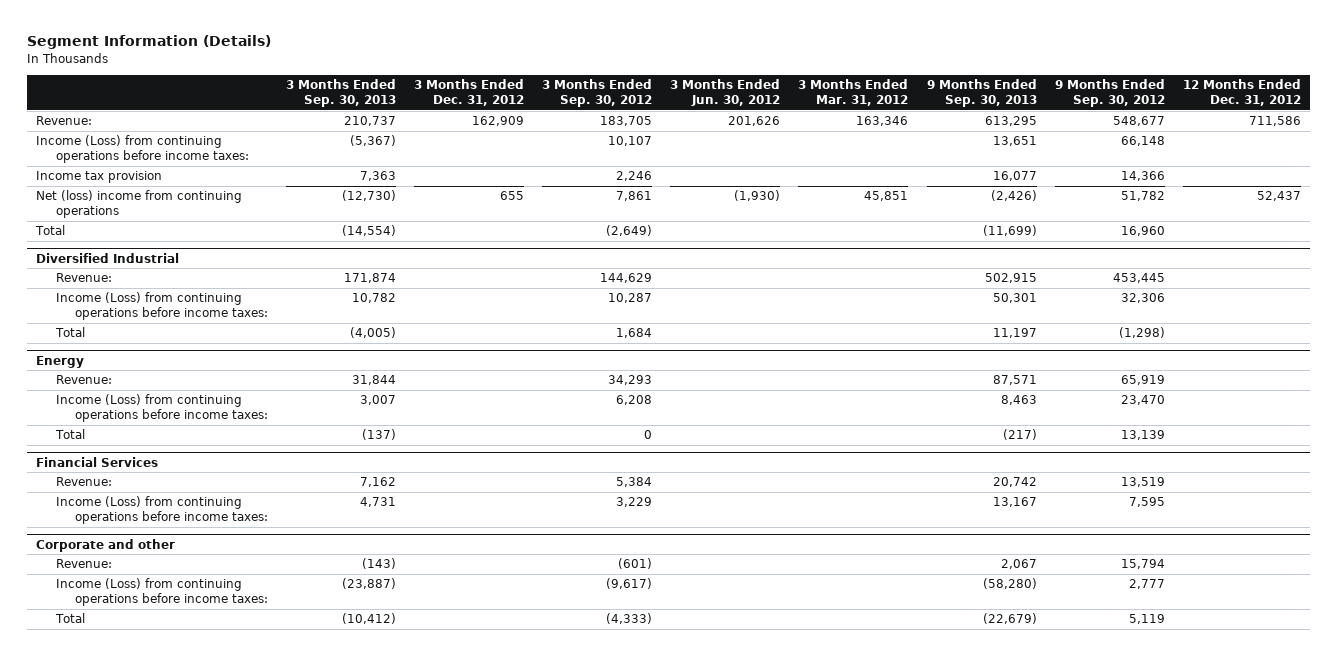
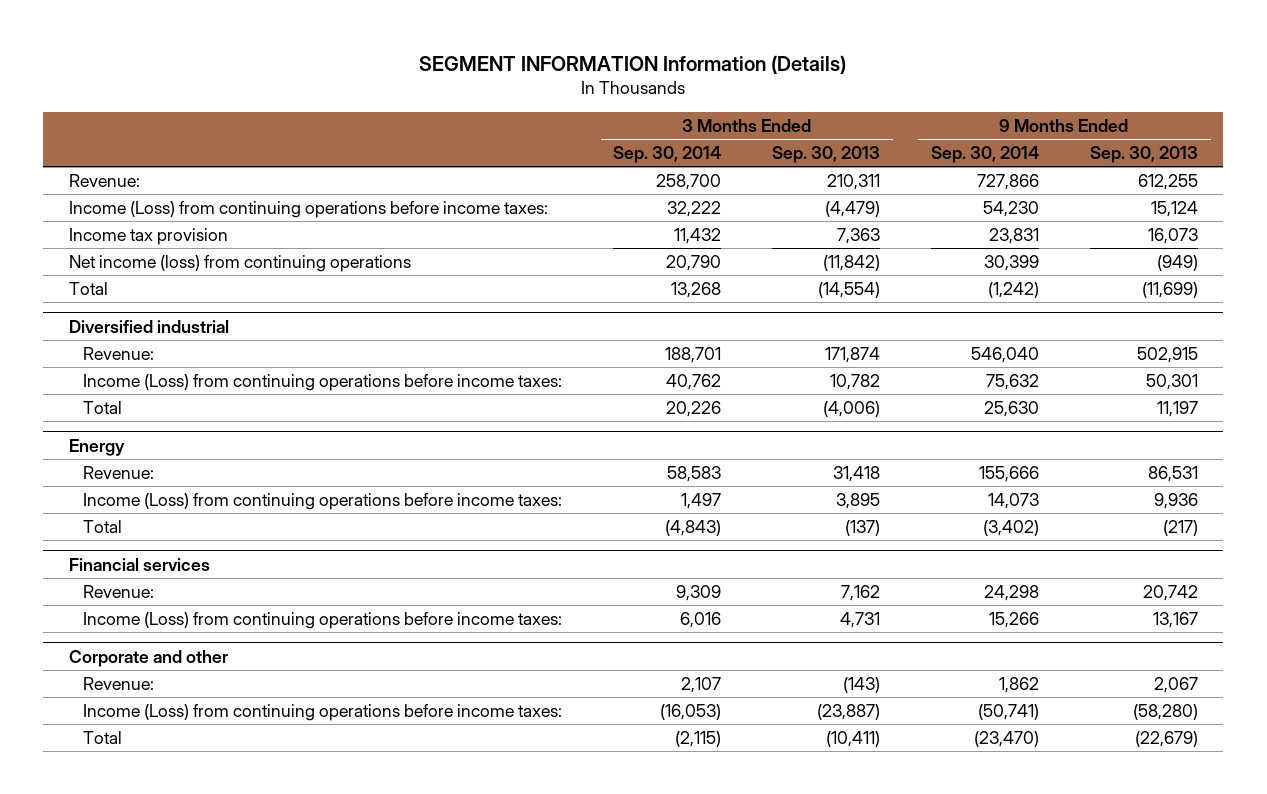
[27,35,272,50] Segment Information (Details) -> [419,54,847,74] SEGMENT INFORMATION Information (Details)
[414,79,525,107] 3 Months Ended Dec. 31, 2012 -> none
[542,79,653,108] 3 Months Ended Sep. 30, 2012 -> none
[670,79,781,107] 3 Months Ended Jun. 30, 2012 -> none
[798,79,909,107] 3 Months Ended Mar. 31, 2012 -> none
[1054,79,1165,108] 9 Months Ended Sep. 30, 2012 -> none
[1182,79,1301,107] 12 Months Ended Dec. 31, 2012 -> none
none -> [613,146,722,164] Sep. 30, 2014
none -> [931,146,1040,164] Sep. 30, 2014
[344,116,397,127] 210,737 -> [827,174,881,191] 210,311
[984,116,1037,127] 613,295 -> [1137,174,1198,191] 612,255
[350,135,397,147] (5,367) -> [825,201,881,218] (4,479)
[992,136,1037,147] 13,651 -> [1150,201,1198,218] 15,124
[992,171,1037,182] 16,077 -> [1147,228,1198,245] 16,073
[36,190,243,219] Net (loss) income from continuing operations -> [68,255,411,273] Net income (loss) from continuing operations
[342,190,397,202] (12,730) -> [823,255,881,272] (11,842)
[990,190,1037,202] (2,426) -> [1156,255,1198,272] (949)
[36,252,180,263] Diversified Industrial -> [68,319,229,333] Diversified industrial
[350,327,397,339] (4,005) -> [823,401,881,418] (4,006)
[352,375,397,386] 31,844 -> [833,466,881,483] 31,418
[992,375,1037,386] 87,571 -> [1147,466,1198,483] 86,531
[360,395,397,406] 3,007 -> [836,493,881,510] 3,895
[1000,395,1037,406] 8,463 -> [1153,493,1198,510] 9,936
[36,456,159,467] Financial Services -> [68,557,210,571] Financial services
[342,613,397,625] (10,412) -> [826,731,881,748] (10,411)

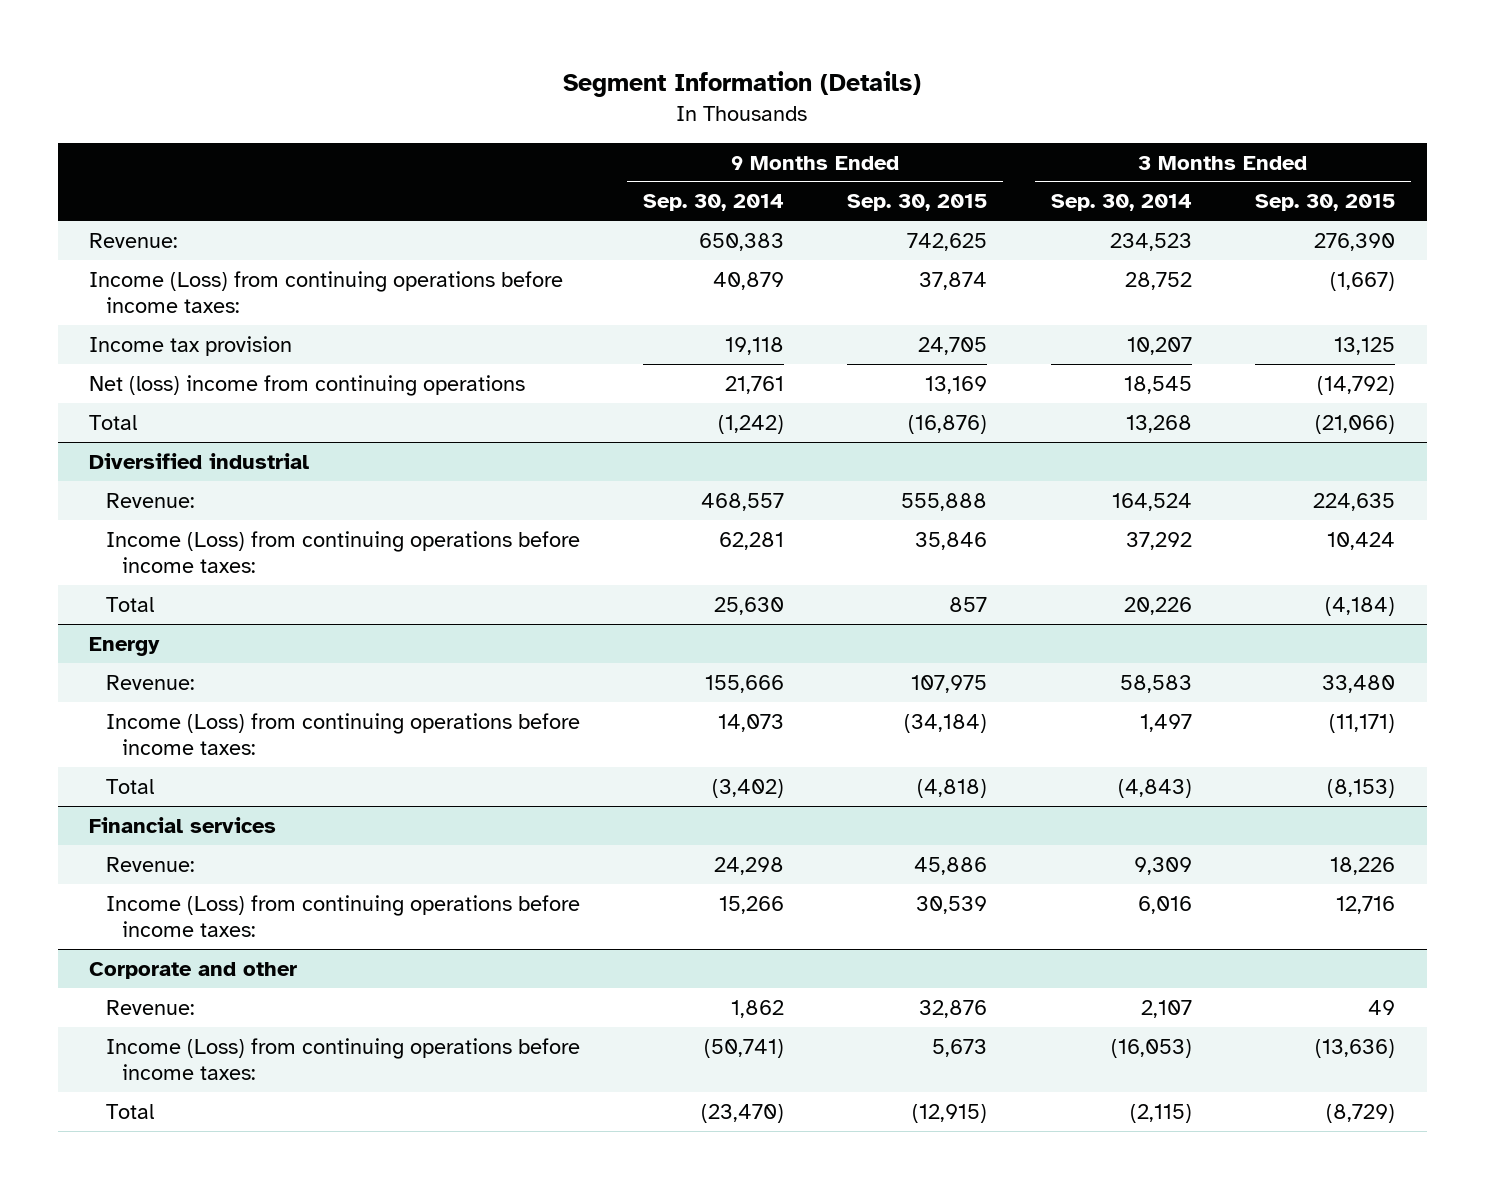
[419,54,847,74] SEGMENT INFORMATION Information (Details) -> [563,71,922,98] Segment Information (Details)
[772,146,881,164] Sep. 30, 2013 -> none
[1089,146,1198,164] Sep. 30, 2013 -> none
none -> [847,194,988,212] Sep. 30, 2015
none -> [1255,194,1396,212] Sep. 30, 2015
[656,174,722,191] 258,700 -> [1109,232,1192,251] 234,523
[977,174,1040,191] 727,866 -> [698,232,784,251] 650,383
[667,201,722,218] 32,222 -> [1124,271,1192,290] 28,752
[983,201,1040,218] 54,230 -> [712,271,784,290] 40,879
[674,228,722,245] 11,432 -> [1126,336,1192,355] 10,207
[989,228,1040,245] 23,831 -> [724,336,784,355] 19,118
[68,255,411,273] Net income (loss) from continuing operations -> [89,374,526,396] Net (loss) income from continuing operations
[666,255,722,272] 20,790 -> [1123,375,1192,394] 18,545
[984,255,1040,272] 30,399 -> [724,375,784,394] 21,761
[665,347,722,364] 188,701 -> [1111,492,1192,511] 164,524
[971,347,1040,364] 546,040 -> [700,492,784,511] 468,557
[666,374,722,391] 40,762 -> [1125,531,1192,550] 37,292
[986,374,1040,391] 75,632 -> [718,531,784,550] 62,281

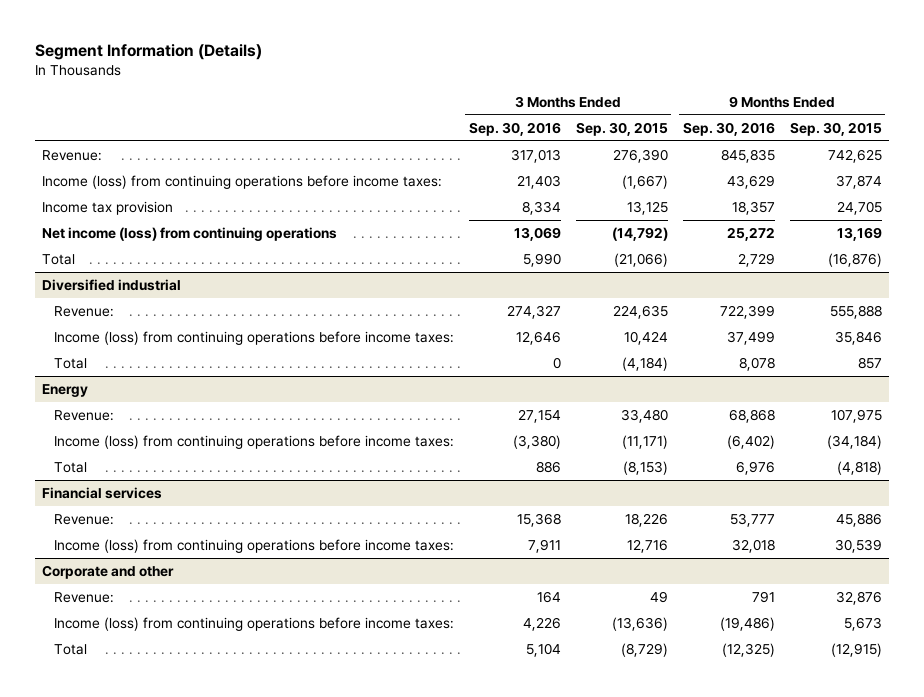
[642,194,784,212] Sep. 30, 2014 -> none
[1050,194,1192,212] Sep. 30, 2014 -> none
none -> [468,121,561,136] Sep. 30, 2016
none -> [682,121,775,136] Sep. 30, 2016
[89,270,564,313] Income (Loss) from continuing operations before income taxes: -> [42,174,443,189] Income (loss) from continuing operations before income taxes:
[89,374,526,396] Net (loss) income from continuing operations -> [42,226,338,241] Net income (loss) from continuing operations
[105,530,580,573] Income (Loss) from continuing operations before income taxes: -> [53,330,454,345] Income (loss) from continuing operations before income taxes:
[105,712,580,755] Income (Loss) from continuing operations before income taxes: -> [53,434,454,449] Income (loss) from continuing operations before income taxes:
[105,894,580,937] Income (Loss) from continuing operations before income taxes: -> [53,538,454,553] Income (loss) from continuing operations before income taxes:
[105,1037,580,1080] Income (Loss) from continuing operations before income taxes: -> [53,616,454,631] Income (loss) from continuing operations before income taxes:

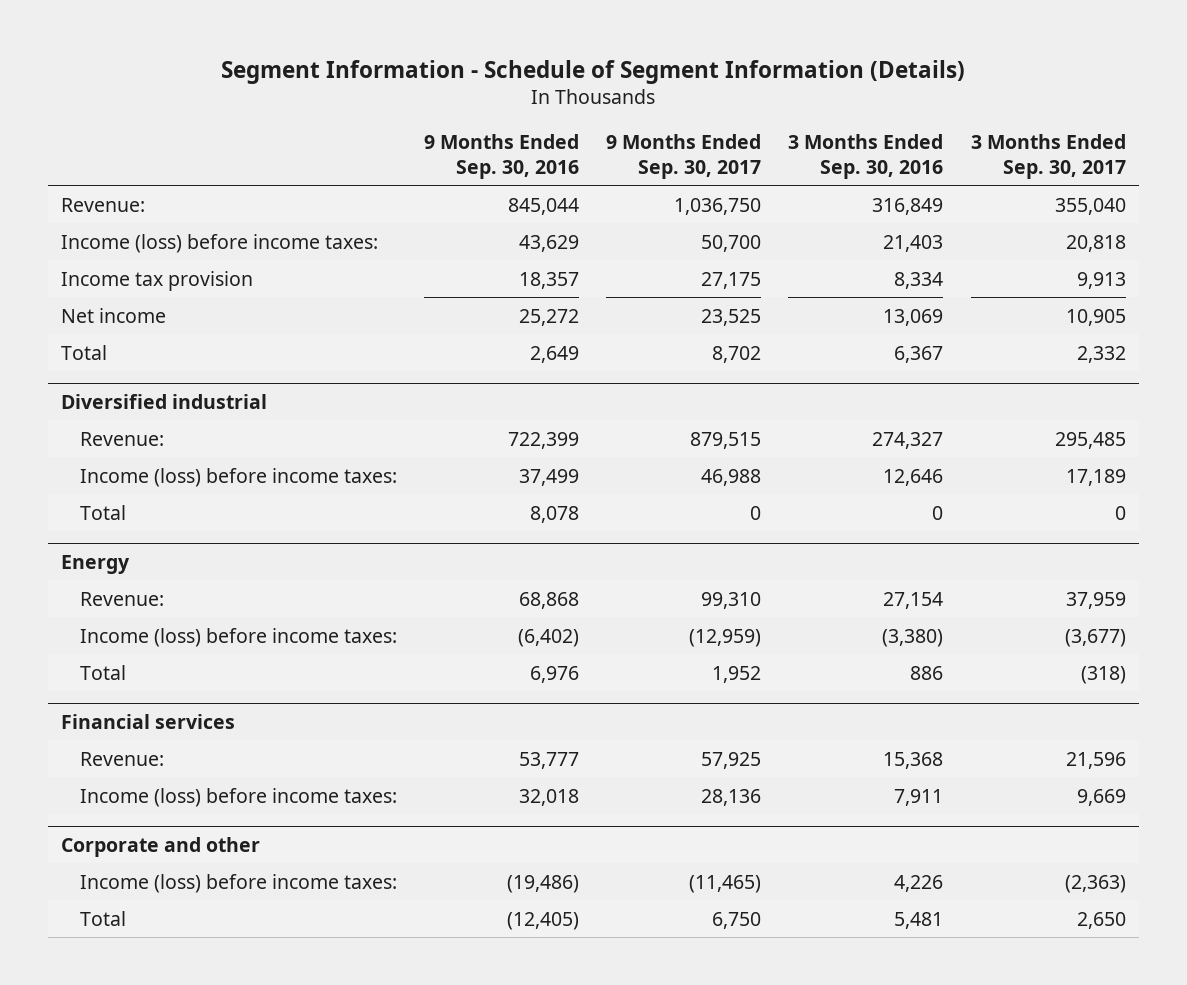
[34,44,262,61] Segment Information (Details) -> [221,59,966,84] Segment Information - Schedule of Segment Information (Details)
[575,121,668,136] Sep. 30, 2015 -> none
[789,121,882,136] Sep. 30, 2015 -> none
none -> [606,134,762,179] 9 Months Ended Sep. 30, 2017
none -> [970,134,1126,179] 3 Months Ended Sep. 30, 2017
[510,148,561,163] 317,013 -> [872,197,944,215] 316,849
[720,148,775,163] 845,835 -> [507,197,579,215] 845,044
[42,174,443,189] Income (loss) from continuing operations before income taxes: -> [61,233,379,253] Income (loss) before income taxes:
[42,226,338,241] Net income (loss) from continuing operations -> [61,307,167,323] Net income
[522,252,561,267] 5,990 -> [894,345,944,363] 6,367
[737,252,775,267] 2,729 -> [529,345,579,363] 2,649
[53,330,454,345] Income (loss) from continuing operations before income taxes: -> [79,467,397,487] Income (loss) before income taxes:
[53,434,454,449] Income (loss) from continuing operations before income taxes: -> [79,627,397,647] Income (loss) before income taxes:
[53,538,454,553] Income (loss) from continuing operations before income taxes: -> [79,787,397,807] Income (loss) before income taxes:
[53,591,114,603] Revenue: -> none
[53,616,454,631] Income (loss) from continuing operations before income taxes: -> [79,873,397,893] Income (loss) before income taxes:
[525,642,561,657] 5,104 -> [894,911,944,929] 5,481
[721,642,775,657] (12,325) -> [506,911,579,930] (12,405)

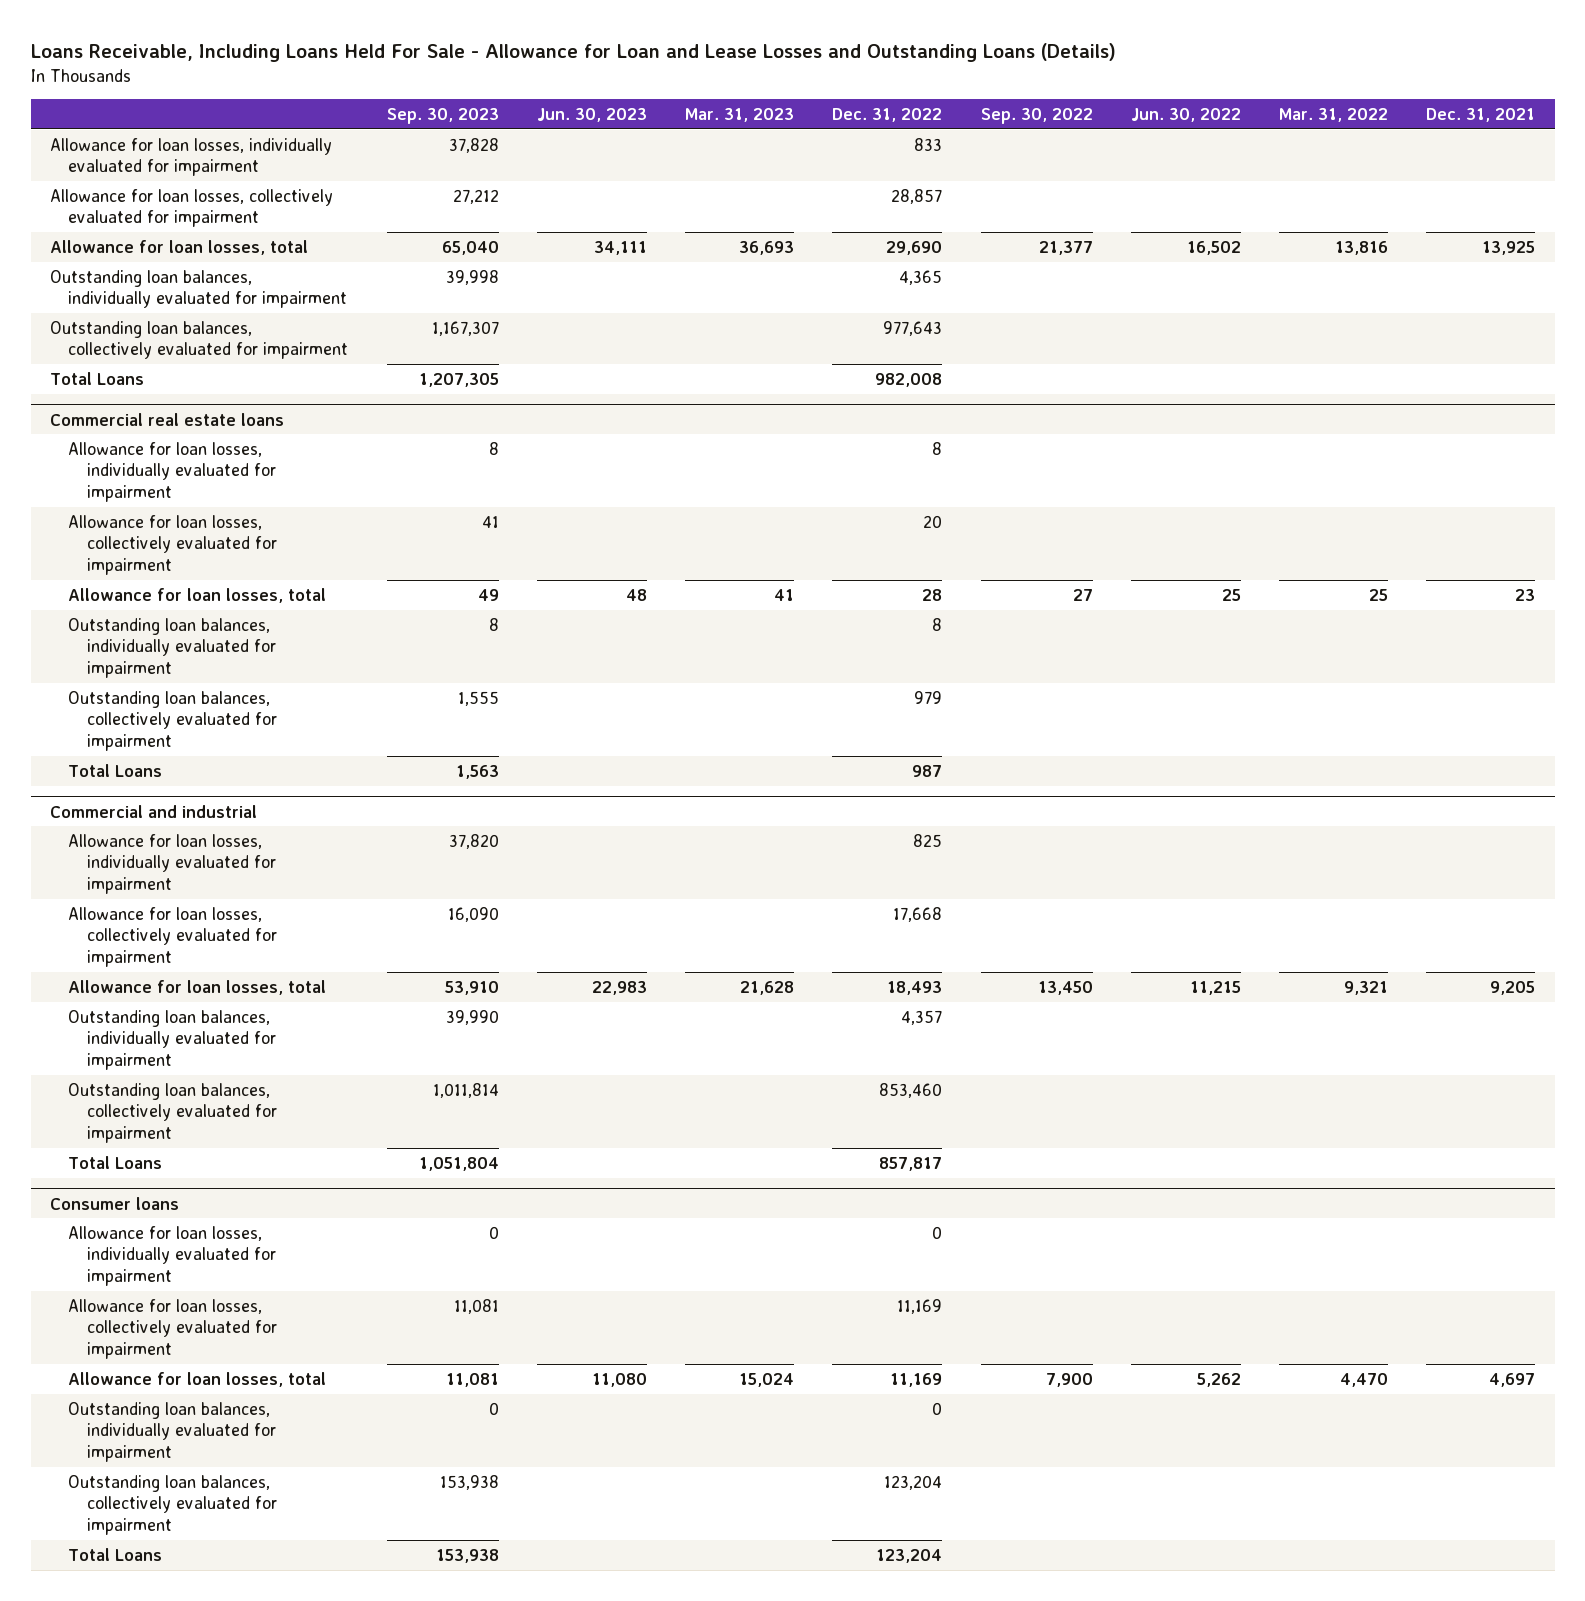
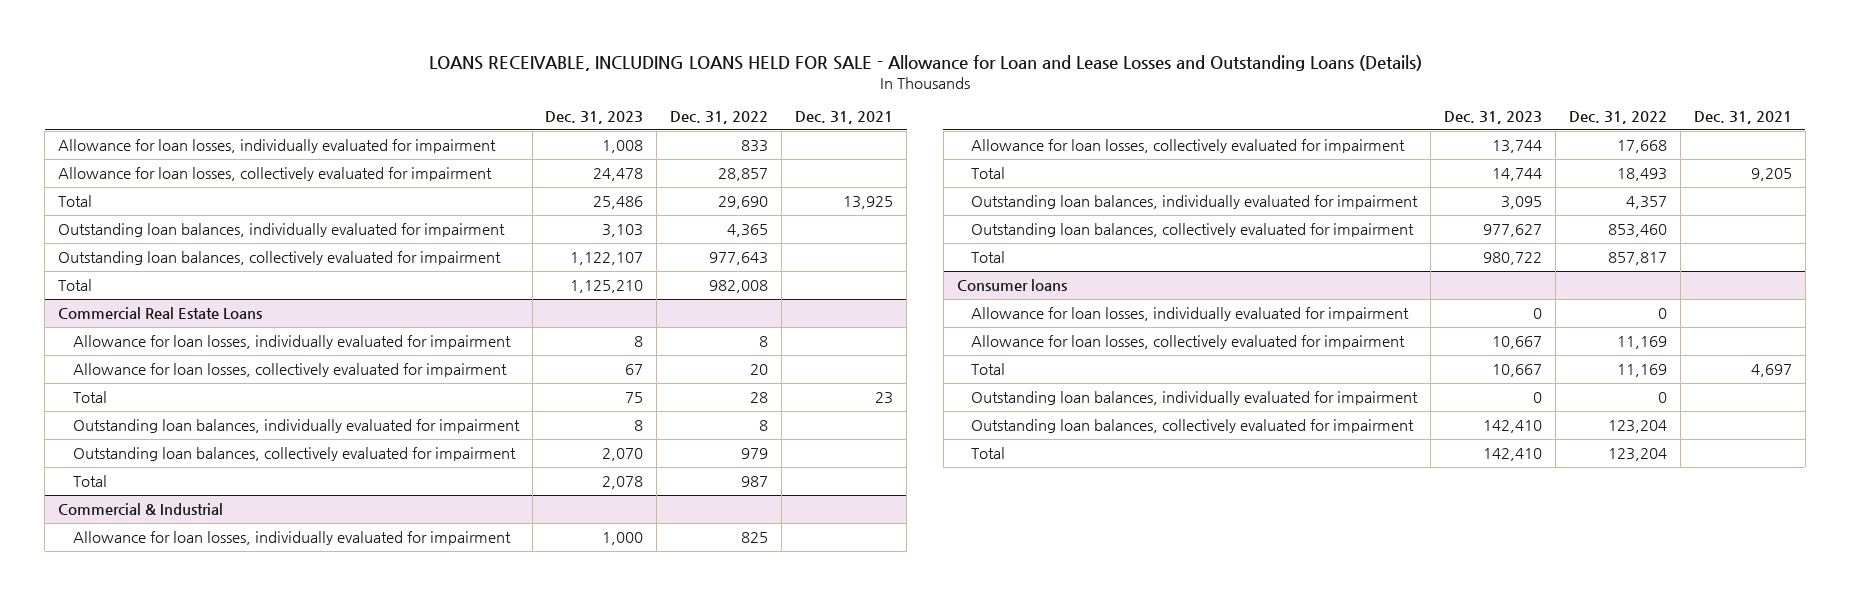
[30,43,1116,63] Loans Receivable, Including Loans Held For Sale - Allowance for Loan and Lease Losses and Outstanding Loans (Details) -> [428,54,1422,71] LOANS RECEIVABLE, INCLUDING LOANS HELD FOR SALE - Allowance for Loan and Lease Losses and Outstanding Loans (Details)
[386,108,499,125] Sep. 30, 2023 -> none
[536,108,647,123] Jun. 30, 2023 -> none
[685,108,795,123] Mar. 31, 2023 -> none
[980,108,1093,125] Sep. 30, 2022 -> none
[1130,108,1241,123] Jun. 30, 2022 -> none
[1279,108,1389,123] Mar. 31, 2022 -> none
none -> [545,111,644,125] Dec. 31, 2023
[49,239,308,255] Allowance for loan losses, total -> [58,194,93,207] Total
[49,371,144,385] Total Loans -> [58,278,93,291] Total
[49,412,284,426] Commercial real estate loans -> [58,306,263,319] Commercial Real Estate Loans
[68,587,327,603] Allowance for loan losses, total -> [72,390,107,403] Total
[68,763,163,777] Total Loans -> [72,474,107,487] Total
[49,804,257,818] Commercial and industrial -> [58,502,224,515] Commercial & Industrial
[68,979,327,995] Allowance for loan losses, total -> [971,166,1006,179] Total
[68,1155,163,1169] Total Loans -> [971,250,1006,263] Total
[68,1371,327,1387] Allowance for loan losses, total -> [971,362,1006,375] Total
[68,1547,163,1561] Total Loans -> [971,446,1006,459] Total

